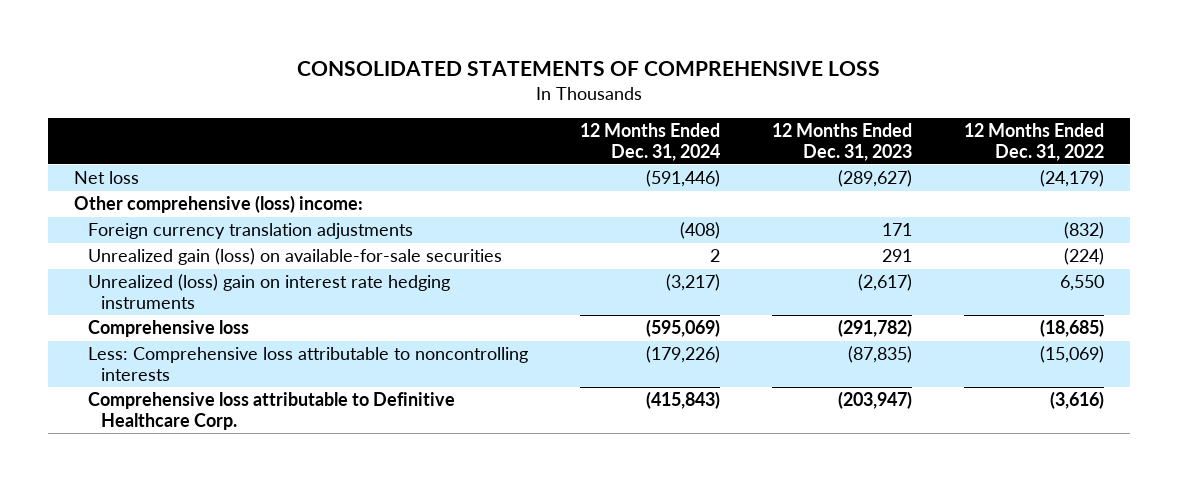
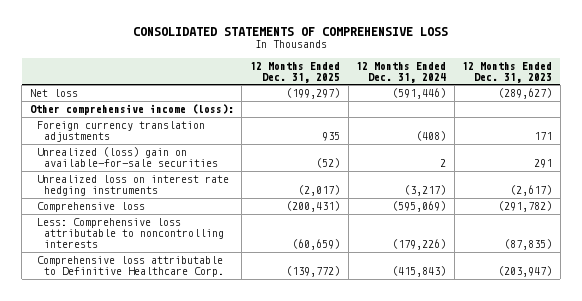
[964,122,1105,161] 12 Months Ended Dec. 31, 2022 -> none
none -> [249,61,340,83] 12 Months Ended Dec. 31, 2025
[74,195,364,214] Other comprehensive (loss) income: -> [29,104,234,116] Other comprehensive income (loss):
[87,248,502,266] Unrealized gain (loss) on available-for-sale securities -> [36,147,219,168] Unrealized (loss) gain on available-for-sale securities
[87,274,450,309] Unrealized (loss) gain on interest rate hedging instruments -> [36,175,229,197] Unrealized loss on interest rate hedging instruments

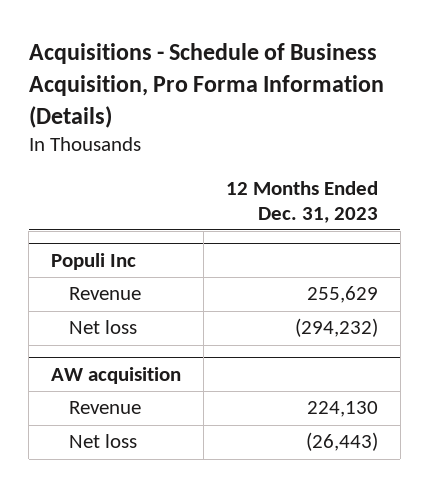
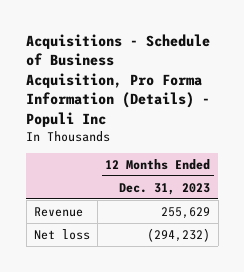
[28,43,384,128] Acquisitions - Schedule of Business Acquisition, Pro Forma Information (Details) -> [26,33,211,127] Acquisitions - Schedule of Business Acquisition, Pro Forma Information (Details) - Populi Inc
[51,252,137,270] Populi Inc -> none
[51,366,182,384] AW acquisition -> none
[68,401,141,415] Revenue -> none
[68,434,137,449] Net loss -> none

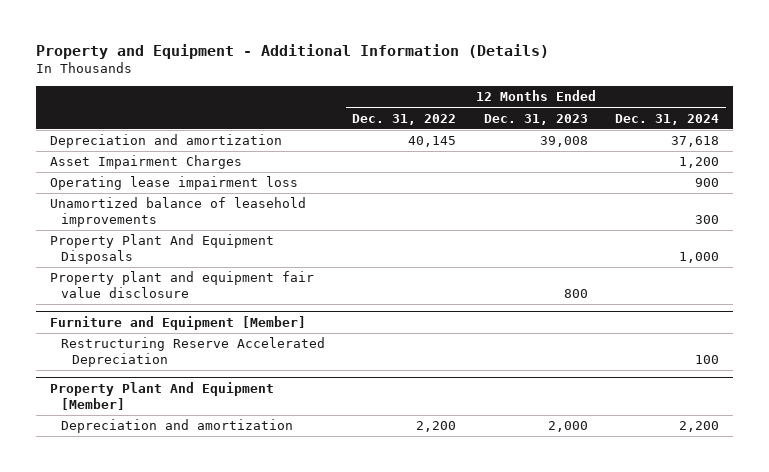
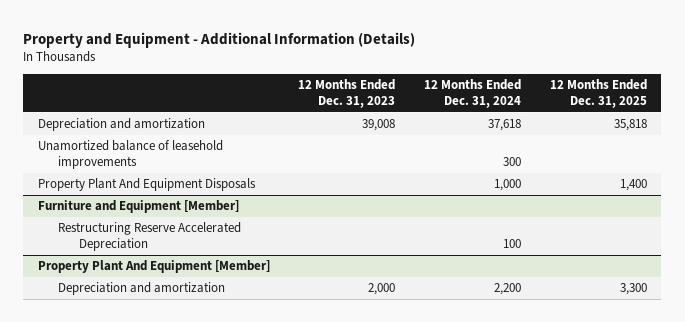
[352,113,457,125] Dec. 31, 2022 -> none
none -> [549,79,647,109] 12 Months Ended Dec. 31, 2025
[50,155,243,170] Asset Impairment Charges -> none
[50,176,299,191] Operating lease impairment loss -> none
[50,271,315,299] Property plant and equipment fair value disclosure -> none

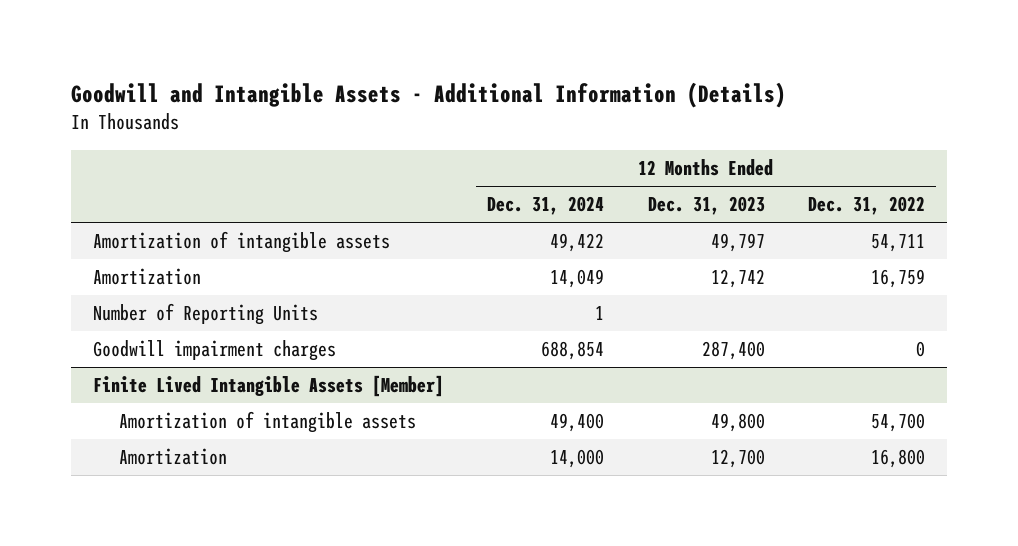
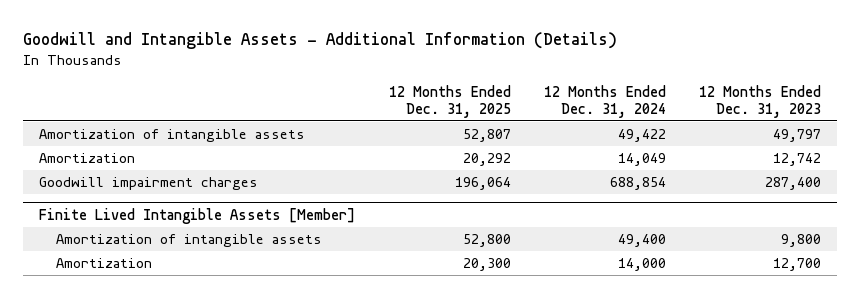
[808,196,926,216] Dec. 31, 2022 -> none
none -> [388,84,511,118] 12 Months Ended Dec. 31, 2025
[92,303,318,326] Number of Reporting Units -> none
[710,413,765,433] 49,800 -> [780,234,821,248] 9,800

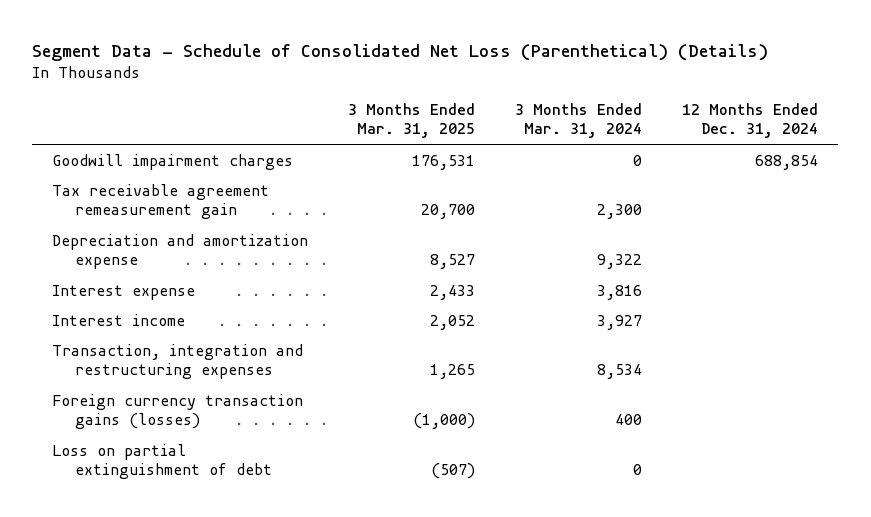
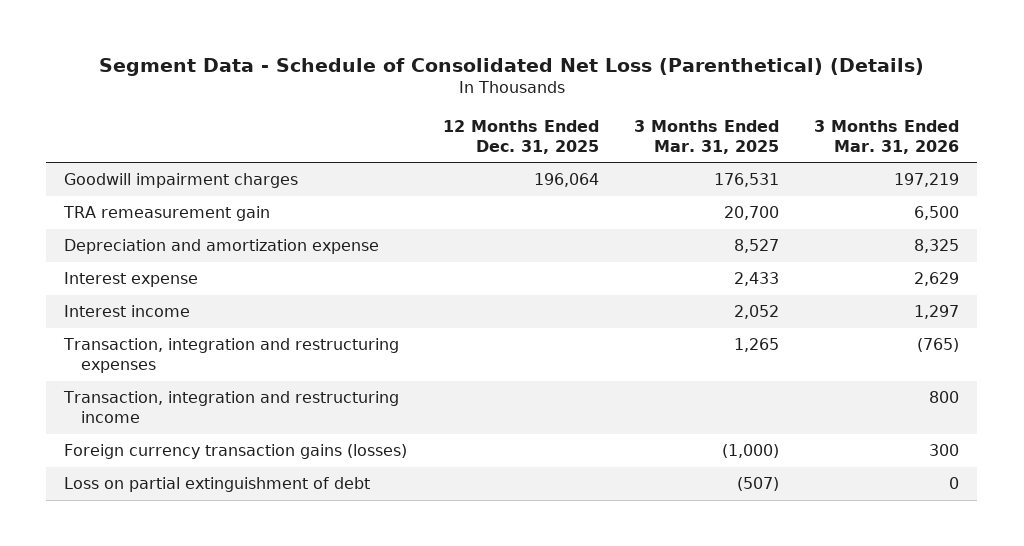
[515,102,643,139] 3 Months Ended Mar. 31, 2024 -> none
[682,102,819,139] 12 Months Ended Dec. 31, 2024 -> none
none -> [442,119,599,154] 12 Months Ended Dec. 31, 2025
none -> [814,119,960,154] 3 Months Ended Mar. 31, 2026
[52,183,270,220] Tax receivable agreement remeasurement gain -> [63,206,271,222] TRA remeasurement gain
none -> [63,391,400,424] Transaction, integration and restructuring income

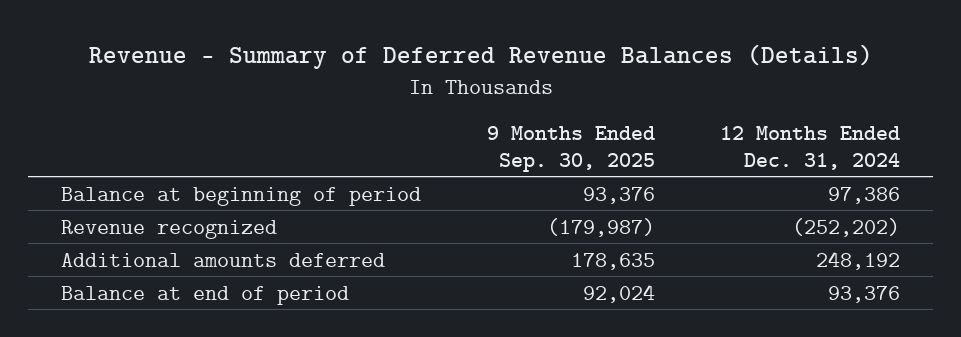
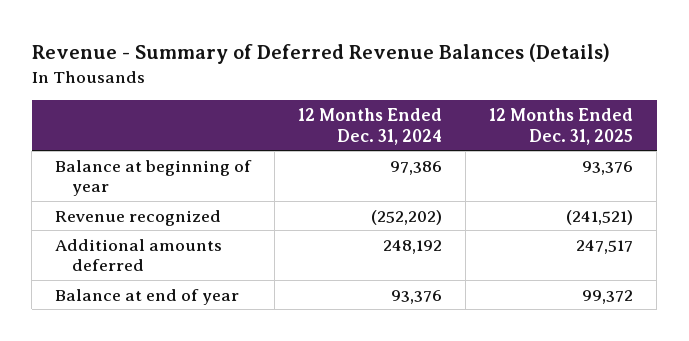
[486,125,655,172] 9 Months Ended Sep. 30, 2025 -> none
none -> [489,107,634,145] 12 Months Ended Dec. 31, 2025
[61,186,422,206] Balance at beginning of period -> [55,159,253,197] Balance at beginning of year
[61,285,350,305] Balance at end of period -> [55,288,240,305] Balance at end of year

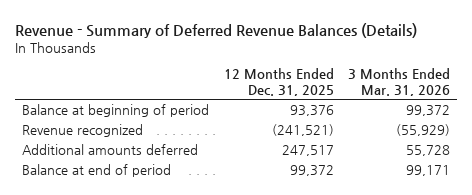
[298,107,443,145] 12 Months Ended Dec. 31, 2024 -> none
none -> [347,68,450,96] 3 Months Ended Mar. 31, 2026
[55,159,253,197] Balance at beginning of year -> [22,104,210,118] Balance at beginning of period
[55,288,240,305] Balance at end of year -> [22,164,172,178] Balance at end of period

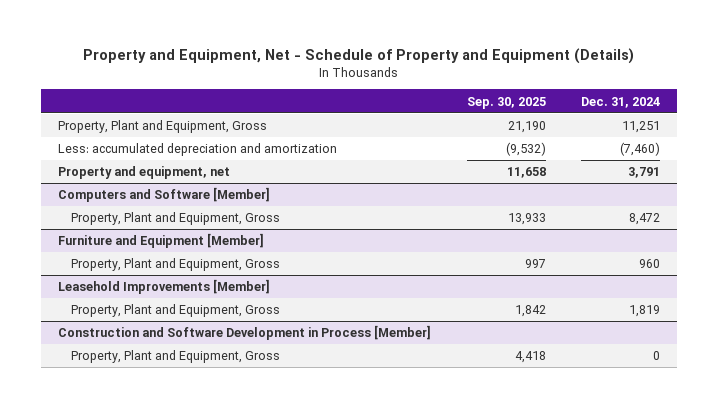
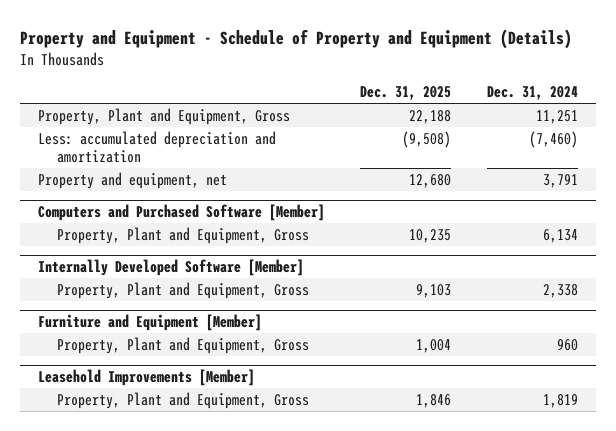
[83,48,635,65] Property and Equipment, Net - Schedule of Property and Equipment (Details) -> [19,28,572,49] Property and Equipment - Schedule of Property and Equipment (Details)
[466,96,546,109] Sep. 30, 2025 -> none
none -> [360,86,452,101] Dec. 31, 2025
[58,187,271,203] Computers and Software [Member] -> [37,204,325,222] Computers and Purchased Software [Member]
[628,213,660,226] 8,472 -> [542,229,578,244] 6,134
none -> [37,259,304,277] Internally Developed Software [Member]
none -> [57,282,310,300] Property, Plant and Equipment, Gross
[58,325,432,341] Construction and Software Development in Process [Member] -> none
[70,350,280,364] Property, Plant and Equipment, Gross -> none

